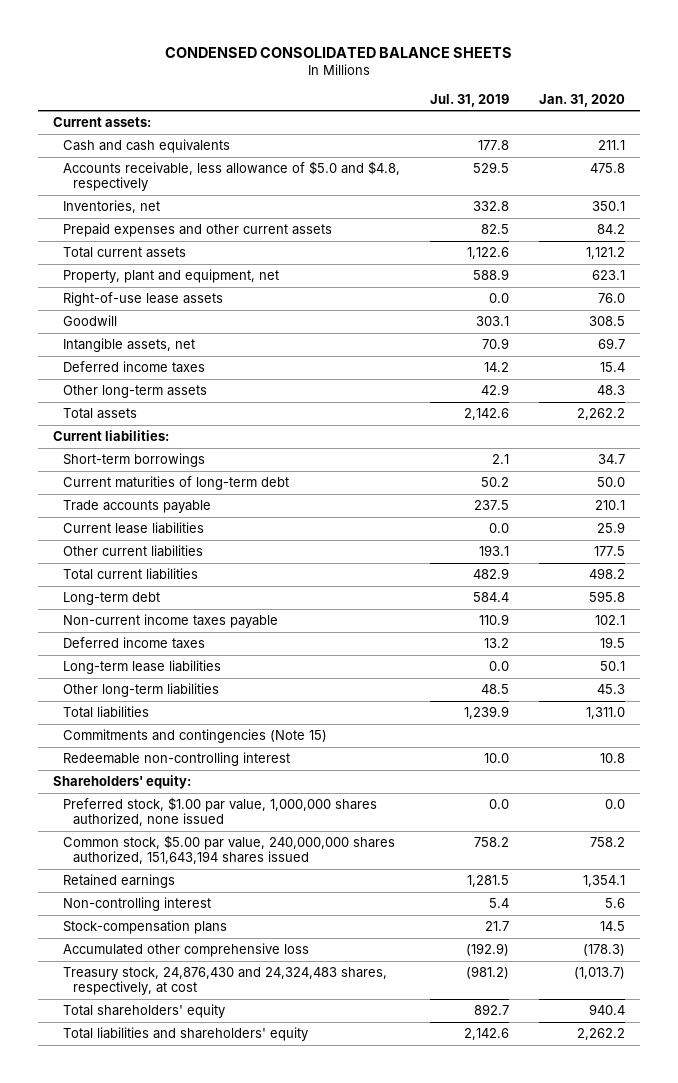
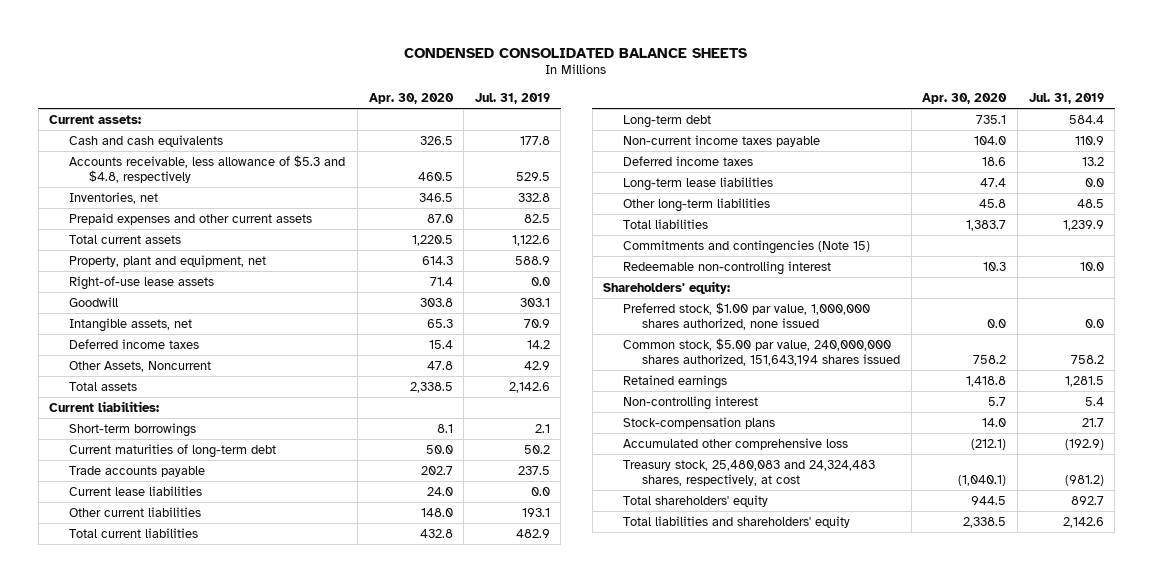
[538,93,625,107] Jan. 31, 2020 -> none
none -> [368,92,454,104] Apr. 30, 2020
[62,160,400,192] Accounts receivable, less allowance of $5.0 and $4.8, respectively -> [69,154,346,183] Accounts receivable, less allowance of $5.3 and $4.8, respectively
[62,384,207,398] Other long-term assets -> [69,360,212,372] Other Assets, Noncurrent
[62,966,387,996] Treasury stock, 24,876,430 and 24,324,483 shares, respectively, at cost -> [622,459,875,486] Treasury stock, 25,480,083 and 24,324,483 shares, respectively, at cost

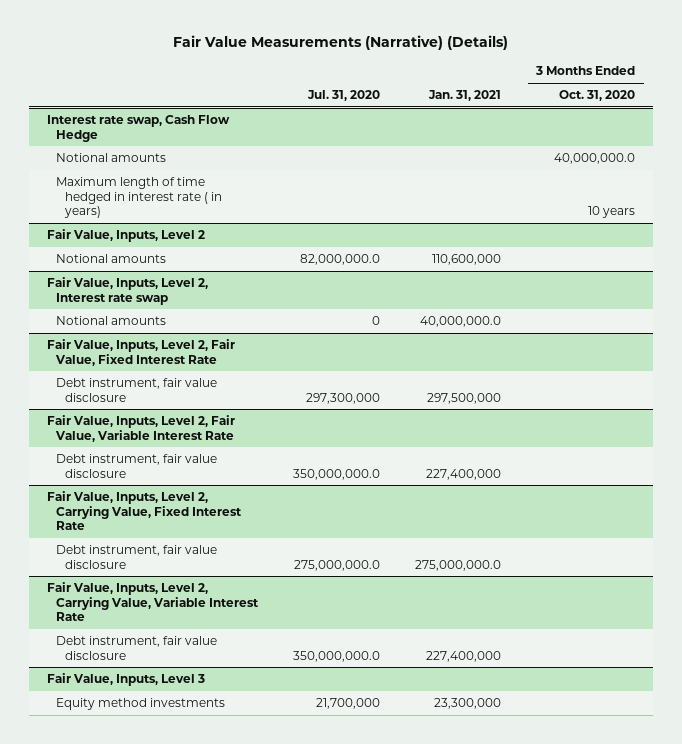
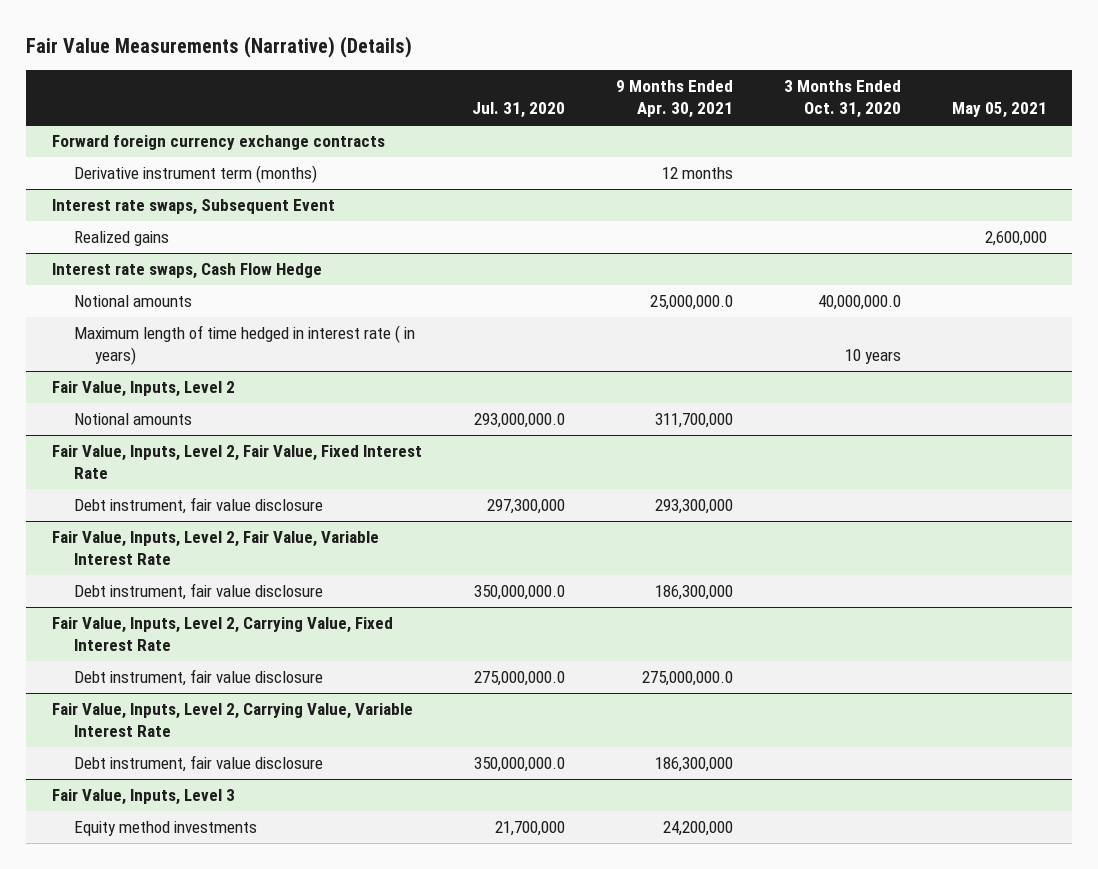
[428,90,502,102] Jan. 31, 2021 -> none
none -> [616,80,734,119] 9 Months Ended Apr. 30, 2021
none -> [951,102,1047,119] May 05, 2021
none -> [51,134,385,150] Forward foreign currency exchange contracts
none -> [73,164,317,183] Derivative instrument term (months)
none -> [51,198,335,215] Interest rate swaps, Subsequent Event
none -> [73,230,169,246] Realized gains
[46,115,230,142] Interest rate swap, Cash Flow Hedge -> [51,262,322,279] Interest rate swaps, Cash Flow Hedge
[46,277,208,305] Fair Value, Inputs, Level 2, Interest rate swap -> none
[55,316,166,326] Notional amounts -> none
[299,254,380,266] 82,000,000.0 -> [474,412,566,428] 293,000,000.0

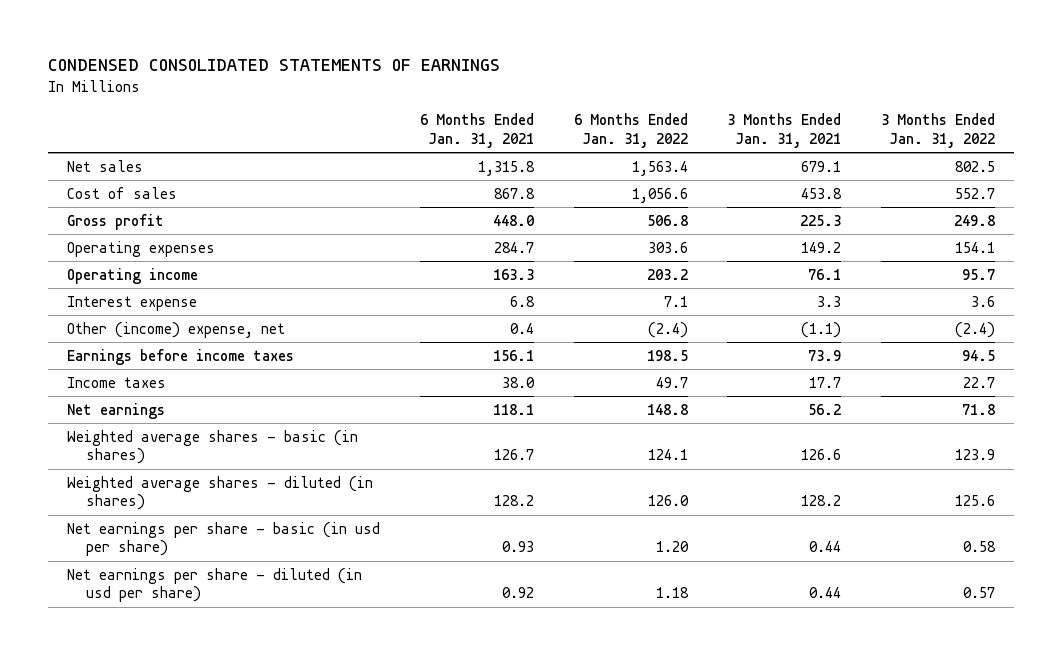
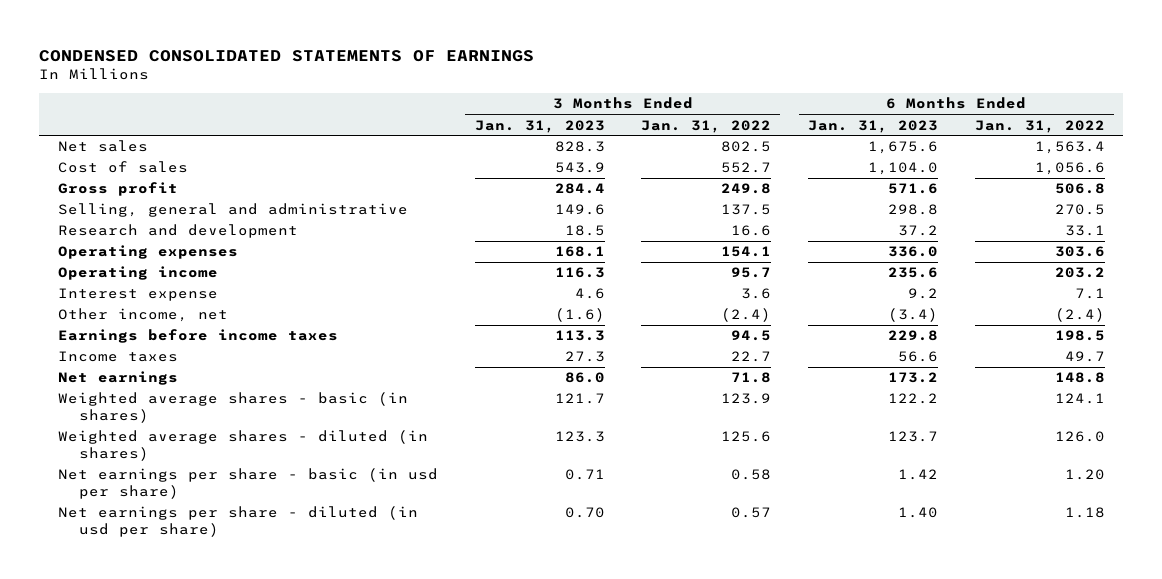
[419,113,534,149] 6 Months Ended Jan. 31, 2021 -> none
[727,113,842,149] 3 Months Ended Jan. 31, 2021 -> none
none -> [474,119,605,133] Jan. 31, 2023
none -> [807,119,938,133] Jan. 31, 2023
none -> [57,203,408,218] Selling, general and administrative
none -> [57,224,298,239] Research and development
[67,321,286,338] Other (income) expense, net -> [57,308,228,323] Other income, net

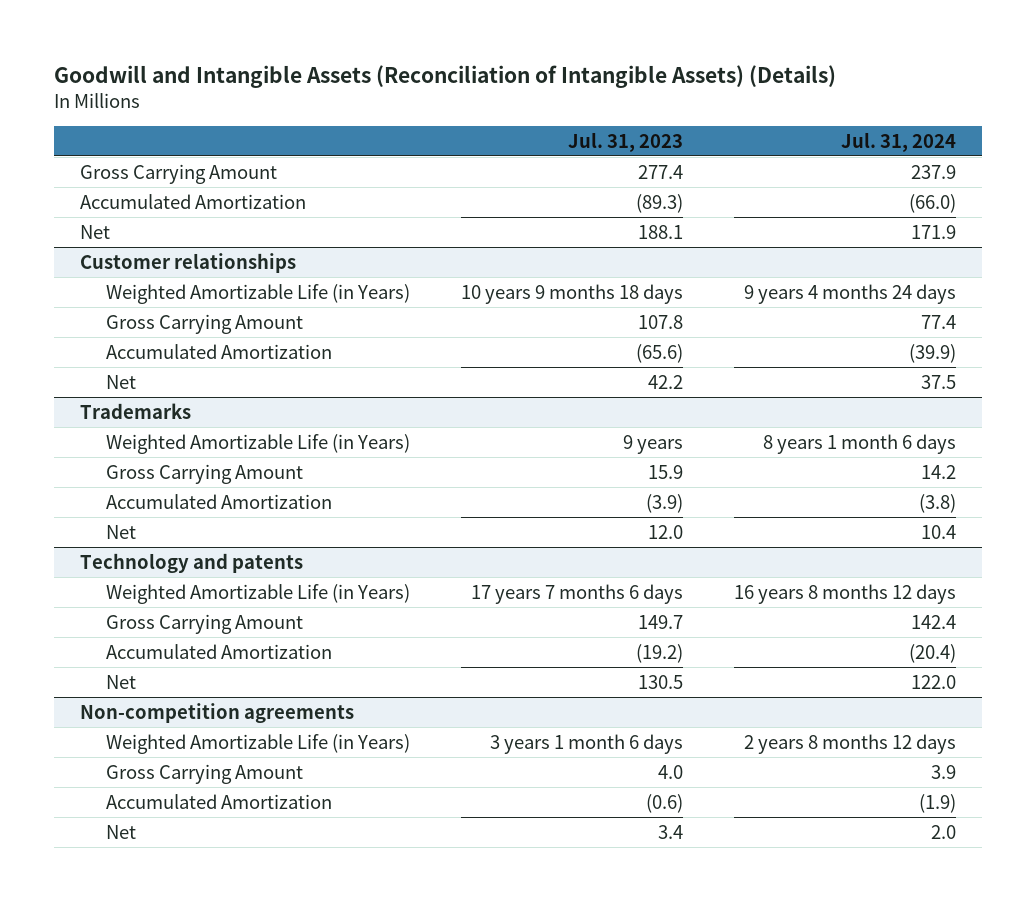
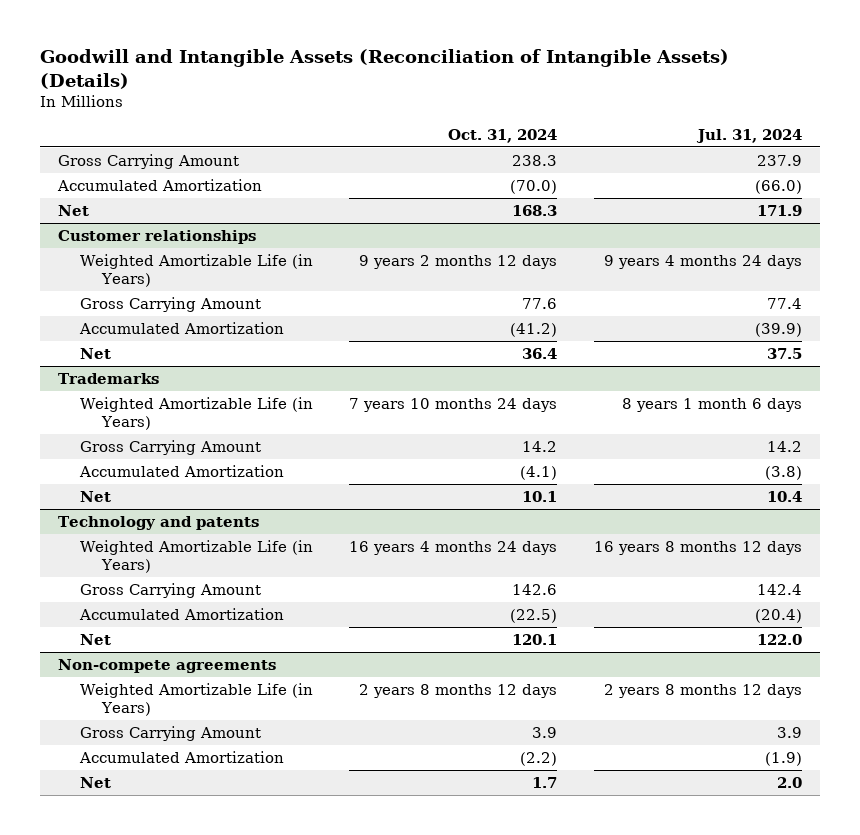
[568,131,684,152] Jul. 31, 2023 -> none
none -> [448,128,558,143] Oct. 31, 2024
[79,702,354,723] Non-competition agreements -> [57,658,276,673] Non-compete agreements

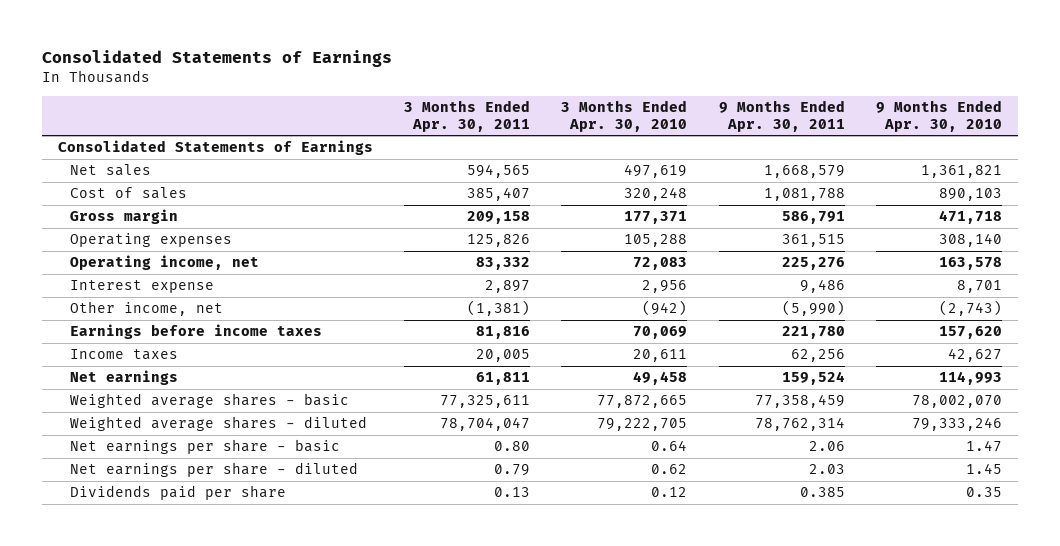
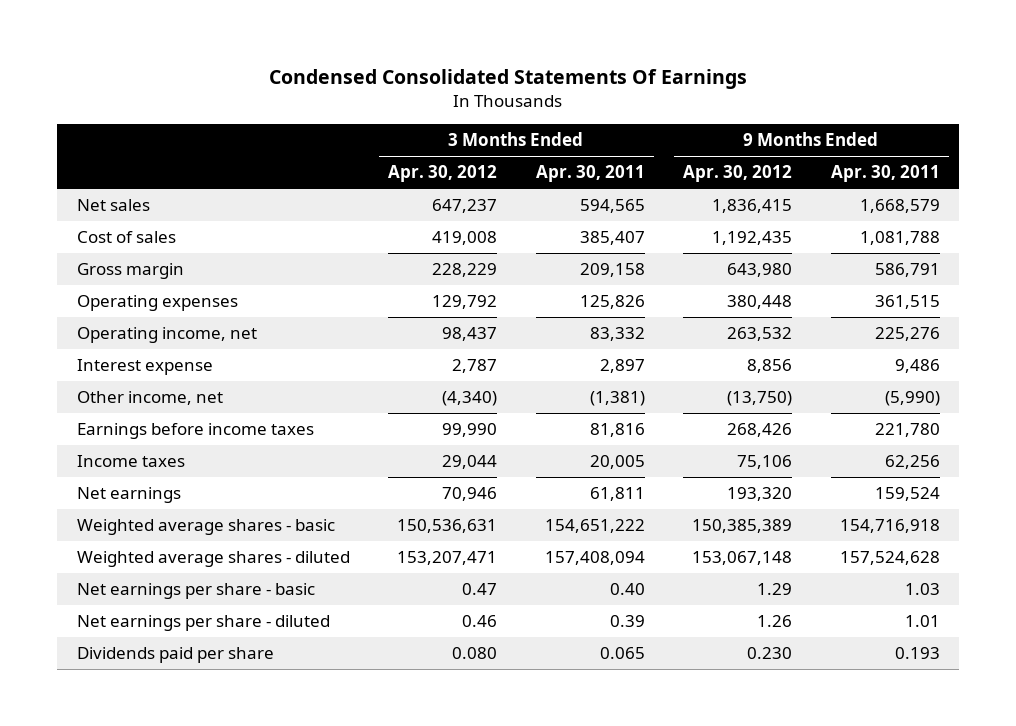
[42,50,393,68] Consolidated Statements of Earnings -> [269,68,748,89] Condensed Consolidated Statements Of Earnings
[561,100,688,132] 3 Months Ended Apr. 30, 2010 -> none
[876,100,1003,132] 9 Months Ended Apr. 30, 2010 -> none
none -> [388,165,498,183] Apr. 30, 2012
none -> [683,165,793,183] Apr. 30, 2012
[57,140,373,156] Consolidated Statements of Earnings -> none
[440,395,531,409] 77,325,611 -> [544,519,645,534] 154,651,222
[754,394,845,409] 77,358,459 -> [839,519,940,534] 154,716,918
[440,417,531,432] 78,704,047 -> [544,551,645,566] 157,408,094
[754,417,845,432] 78,762,314 -> [839,551,940,566] 157,524,628
[494,441,531,452] 0.80 -> [609,583,645,596] 0.40
[808,441,845,452] 2.06 -> [904,583,940,596] 1.03
[494,464,531,477] 0.79 -> [609,615,645,628] 0.39
[808,464,845,475] 2.03 -> [904,615,940,628] 1.01
[494,487,531,498] 0.13 -> [599,647,645,660] 0.065
[799,487,845,498] 0.385 -> [894,647,940,660] 0.193

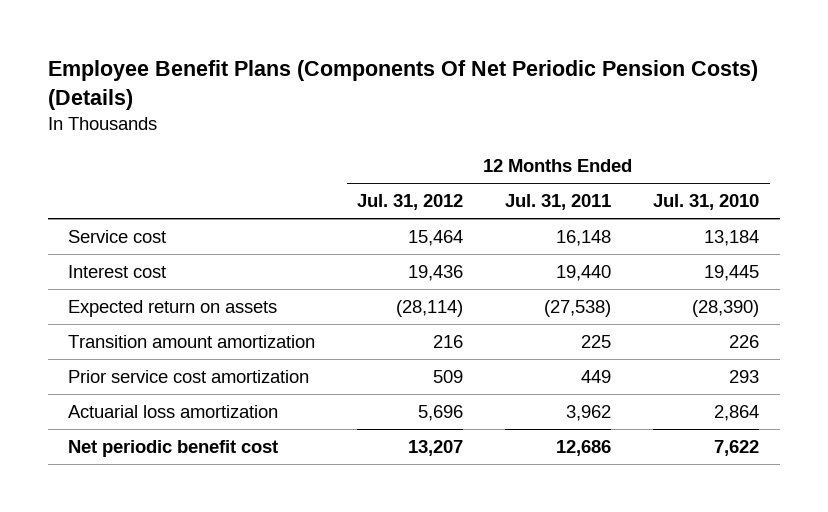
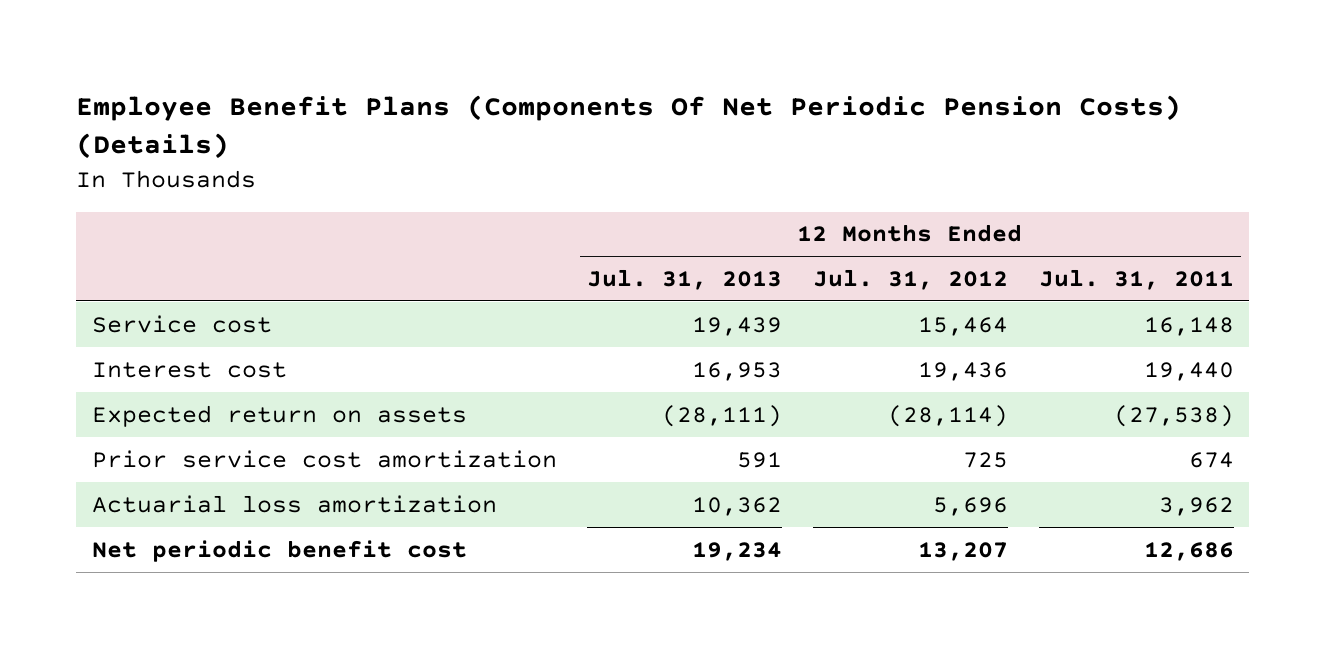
[653,194,760,211] Jul. 31, 2010 -> none
none -> [587,269,783,291] Jul. 31, 2013
[68,334,316,348] Transition amount amortization -> none
[433,369,464,383] 509 -> [962,451,1008,468] 725
[581,369,612,383] 449 -> [1188,451,1234,468] 674

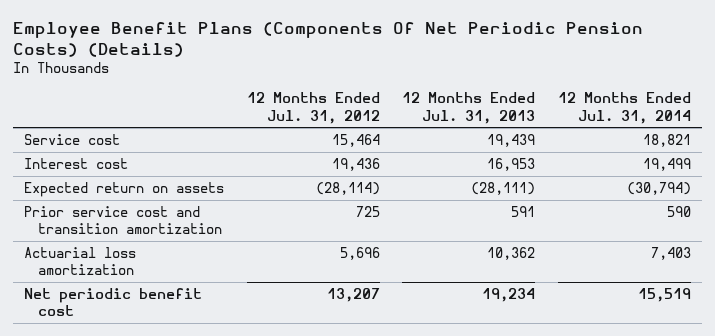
[1038,269,1234,291] Jul. 31, 2011 -> none
none -> [557,92,691,124] 12 Months Ended Jul. 31, 2014
[91,449,557,468] Prior service cost amortization -> [24,206,222,235] Prior service cost and transition amortization

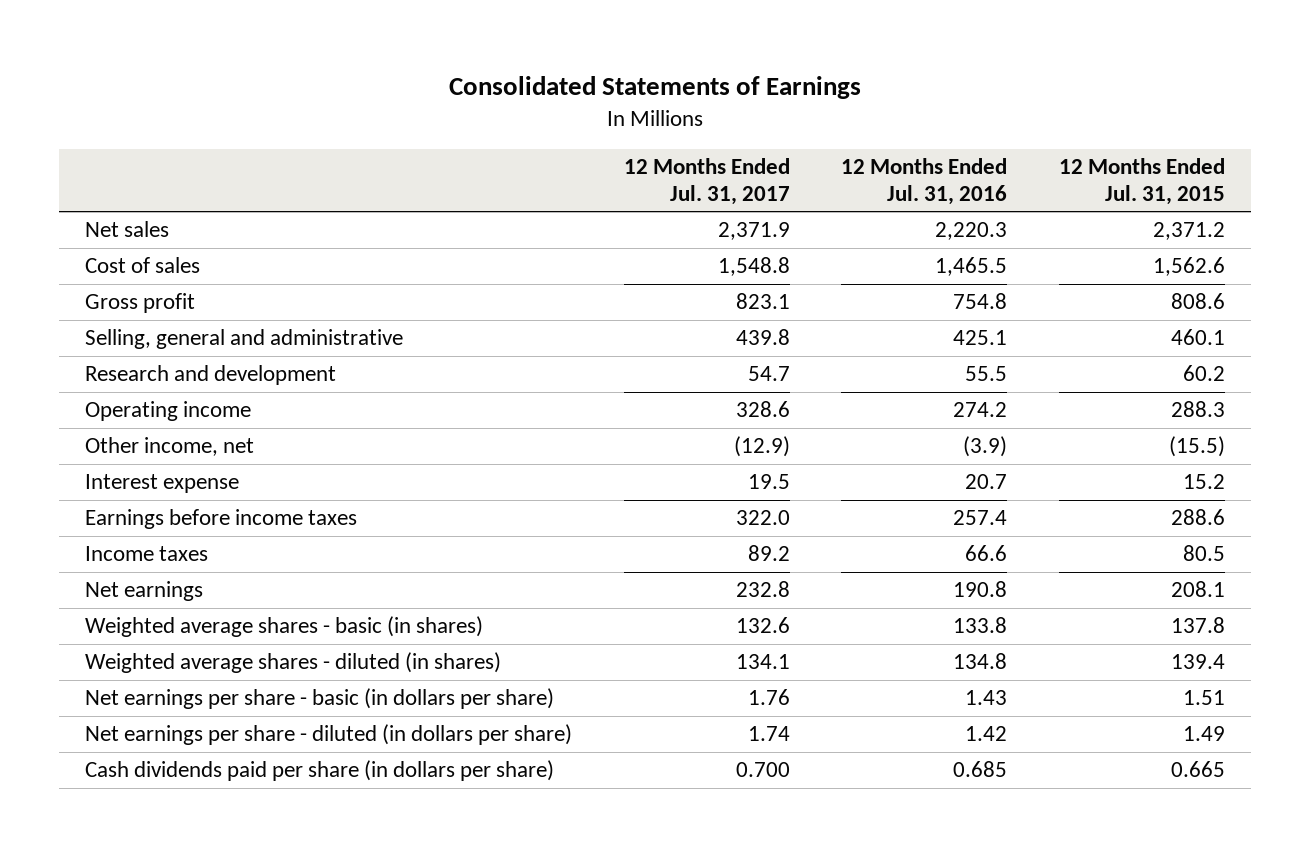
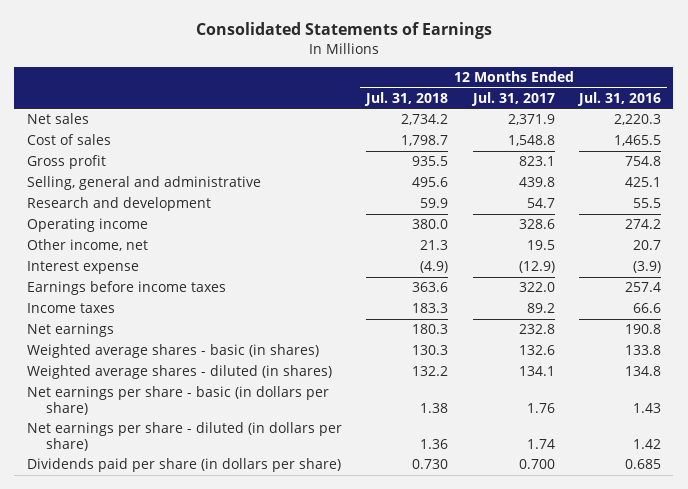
[1059,158,1226,205] 12 Months Ended Jul. 31, 2015 -> none
none -> [364,91,449,106] Jul. 31, 2018
[733,436,790,458] (12.9) -> [526,240,555,251] 19.5
[963,436,1008,458] (3.9) -> [633,240,662,251] 20.7
[747,474,790,490] 19.5 -> [518,261,555,274] (12.9)
[965,474,1008,490] 20.7 -> [633,261,662,274] (3.9)
[84,760,554,782] Cash dividends paid per share (in dollars per share) -> [26,458,341,473] Dividends paid per share (in dollars per share)

